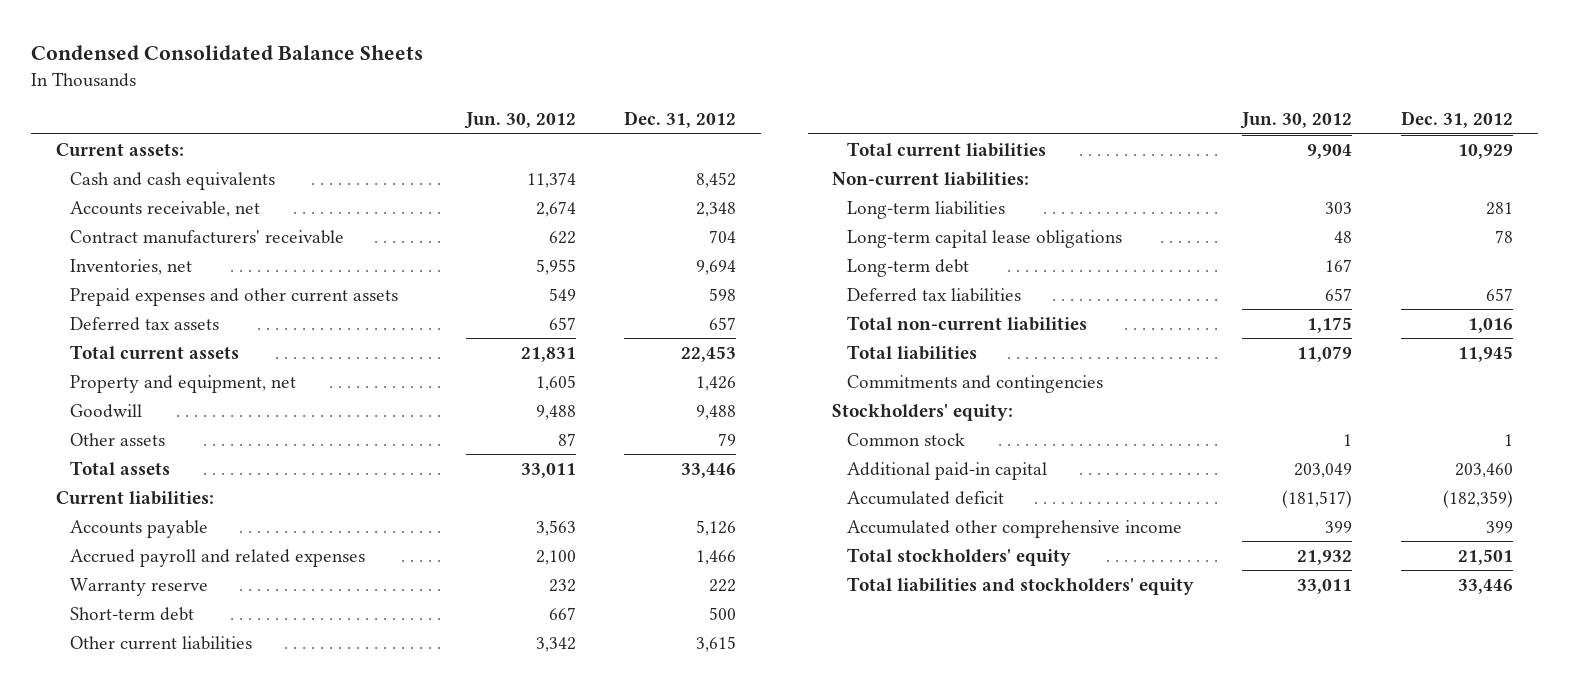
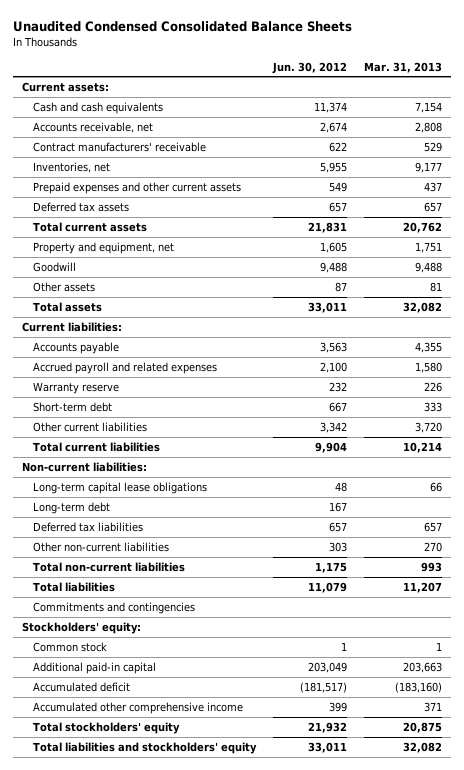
[31,45,424,61] Condensed Consolidated Balance Sheets -> [13,20,353,32] Unaudited Condensed Consolidated Balance Sheets
[624,111,737,129] Dec. 31, 2012 -> none
none -> [364,61,443,73] Mar. 31, 2013
[846,200,1005,219] Long-term liabilities -> none
none -> [32,541,169,552] Other non-current liabilities

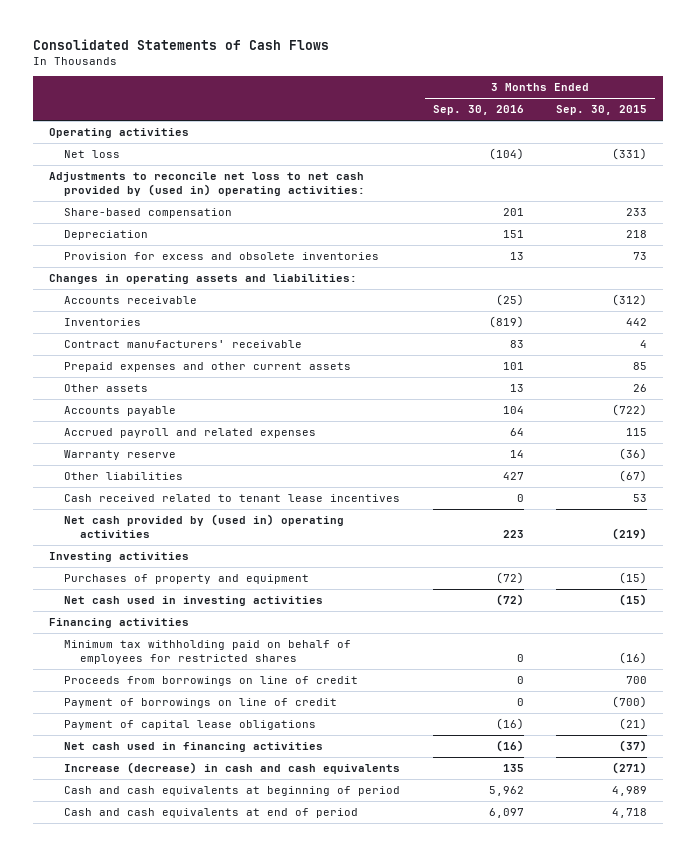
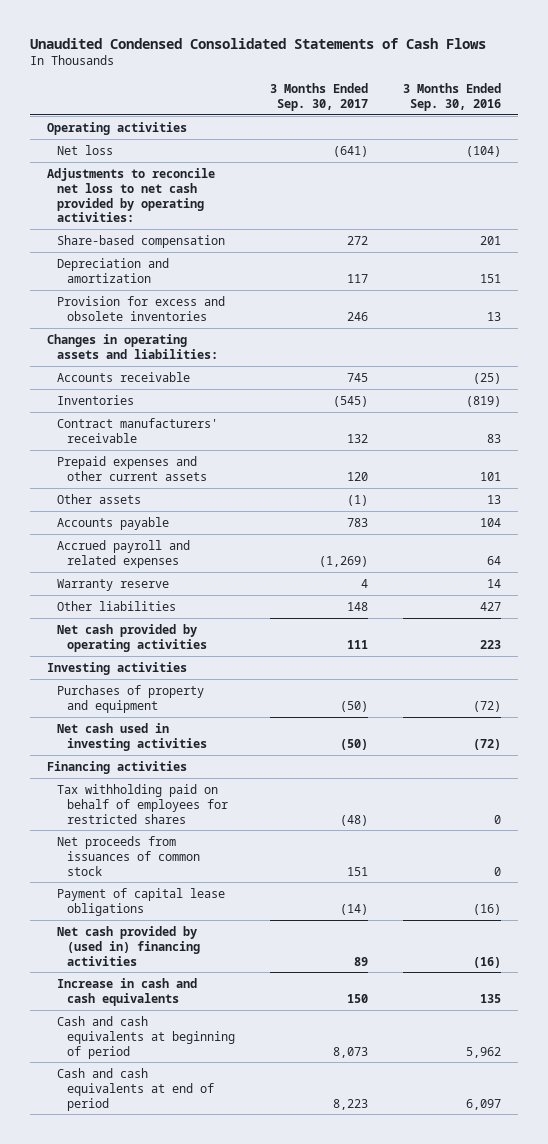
[32,38,329,50] Consolidated Statements of Cash Flows -> [29,37,486,49] Unaudited Condensed Consolidated Statements of Cash Flows
[556,105,648,116] Sep. 30, 2015 -> none
none -> [269,82,368,111] 3 Months Ended Sep. 30, 2017
[48,172,366,197] Adjustments to reconcile net loss to net cash provided by (used in) operating activities: -> [47,167,216,223] Adjustments to reconcile net loss to net cash provided by operating activities:
[64,230,149,241] Depreciation -> [57,257,170,283] Depreciation and amortization
[64,494,401,503] Cash received related to tenant lease incentives -> none
[64,514,345,539] Net cash provided by (used in) operating activities -> [57,623,208,652] Net cash provided by operating activities
[64,676,359,687] Proceeds from borrowings on line of credit -> none
[64,698,338,709] Payment of borrowings on line of credit -> none
[64,640,352,665] Minimum tax withholding paid on behalf of employees for restricted shares -> [57,783,229,824] Tax withholding paid on behalf of employees for restricted shares
none -> [57,835,201,876] Net proceeds from issuances of common stock
[64,742,324,753] Net cash used in financing activities -> [57,925,201,966] Net cash provided by (used in) financing activities
[64,762,401,775] Increase (decrease) in cash and cash equivalents -> [57,977,198,1006] Increase in cash and cash equivalents

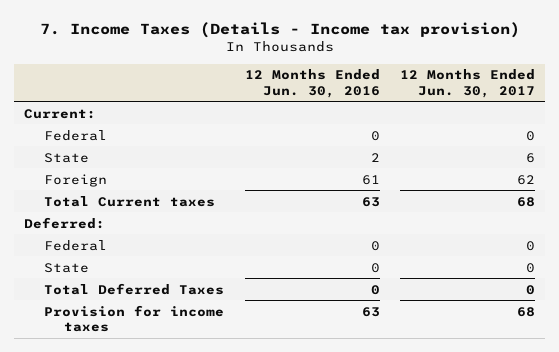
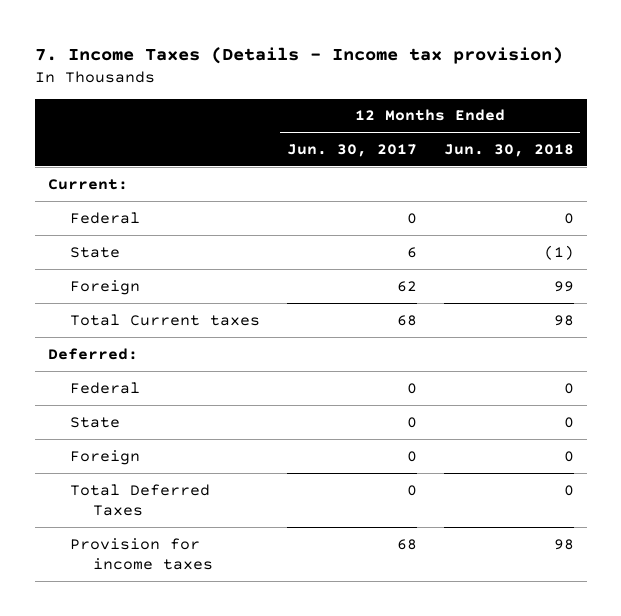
[244,69,380,98] 12 Months Ended Jun. 30, 2016 -> none
none -> [443,143,574,157] Jun. 30, 2018
none -> [70,449,141,465] Foreign

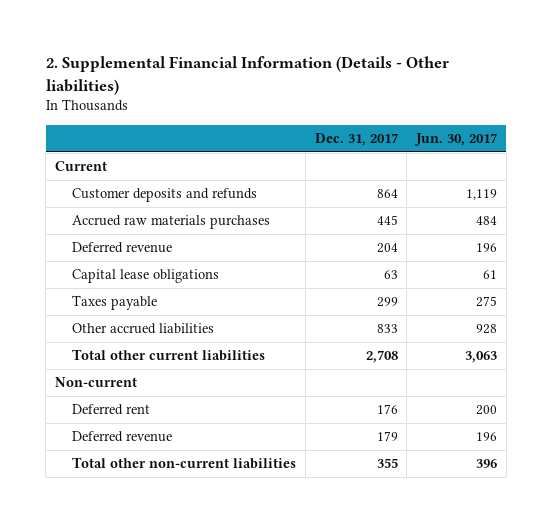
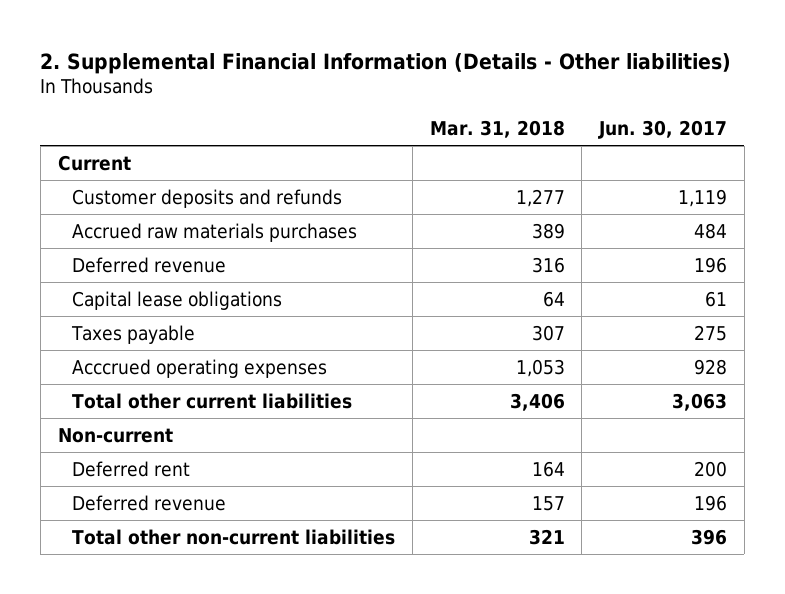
[314,132,398,146] Dec. 31, 2017 -> none
none -> [429,120,565,139] Mar. 31, 2018
[72,323,215,335] Other accrued liabilities -> [72,358,328,378] Acccrued operating expenses

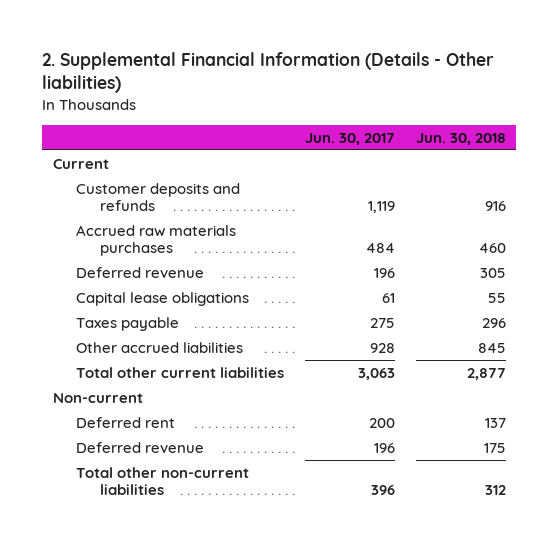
[429,120,565,139] Mar. 31, 2018 -> none
none -> [415,132,506,145] Jun. 30, 2018
[72,358,328,378] Acccrued operating expenses -> [76,341,244,353] Other accrued liabilities

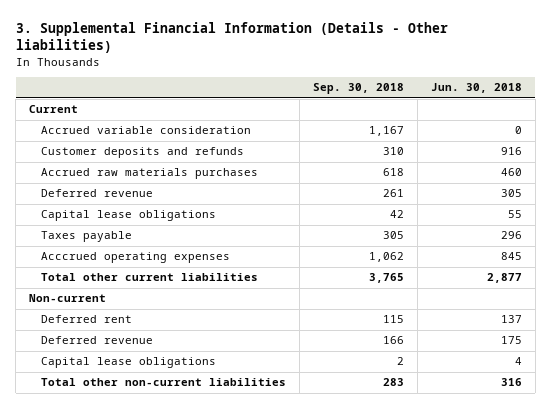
[42,51,495,94] 2. Supplemental Financial Information (Details - Other liabilities) -> [15,22,448,54] 3. Supplemental Financial Information (Details - Other liabilities)
[304,132,395,145] Jun. 30, 2017 -> none
none -> [312,83,404,95] Sep. 30, 2018
none -> [40,126,251,135] Accrued variable consideration
[76,341,244,353] Other accrued liabilities -> [40,252,230,264] Acccrued operating expenses
none -> [40,357,216,369] Capital lease obligations
[484,485,506,496] 312 -> [500,378,522,387] 316

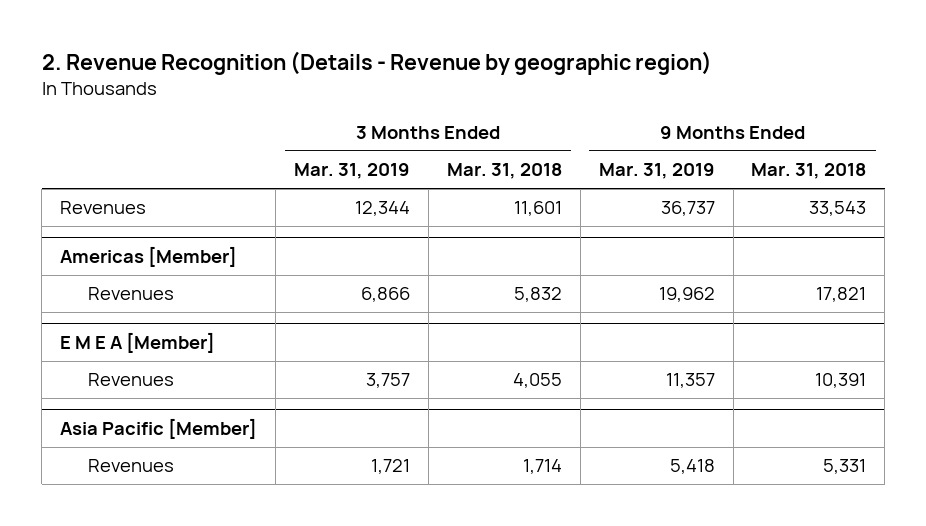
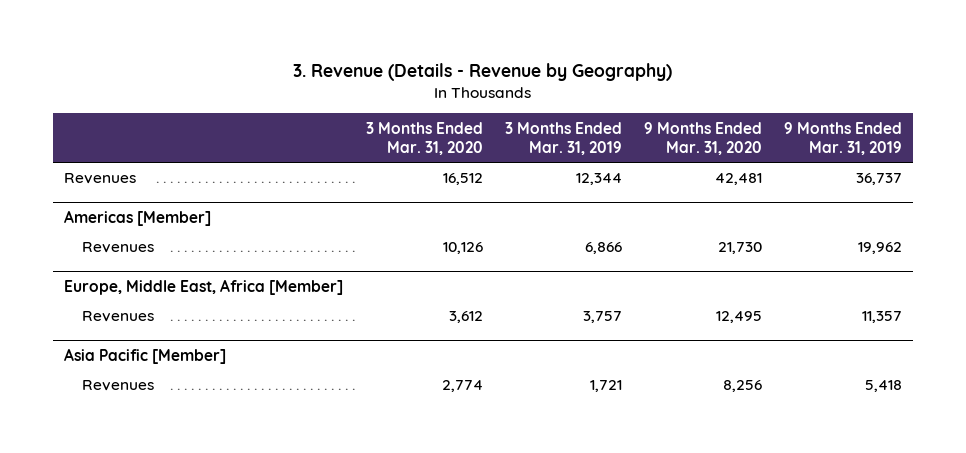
[41,51,712,76] 2. Revenue Recognition (Details - Revenue by geographic region) -> [293,63,673,82] 3. Revenue (Details - Revenue by Geography)
[446,163,562,180] Mar. 31, 2018 -> none
[751,163,867,180] Mar. 31, 2018 -> none
none -> [365,121,483,155] 3 Months Ended Mar. 31, 2020
none -> [643,121,762,155] 9 Months Ended Mar. 31, 2020
[59,331,215,353] E M E A [Member] -> [64,278,344,295] Europe, Middle East, Africa [Member]

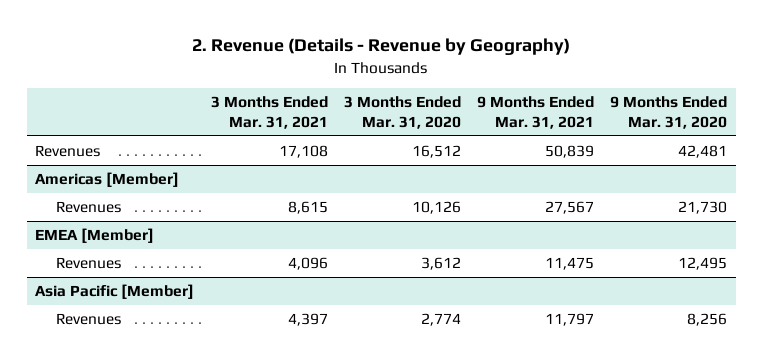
[293,63,673,82] 3. Revenue (Details - Revenue by Geography) -> [192,38,571,56] 2. Revenue (Details - Revenue by Geography)
[504,121,622,155] 3 Months Ended Mar. 31, 2019 -> none
[783,121,902,155] 9 Months Ended Mar. 31, 2019 -> none
none -> [210,96,328,130] 3 Months Ended Mar. 31, 2021
none -> [477,96,595,130] 9 Months Ended Mar. 31, 2021
[64,278,344,295] Europe, Middle East, Africa [Member] -> [35,228,155,244] EMEA [Member]

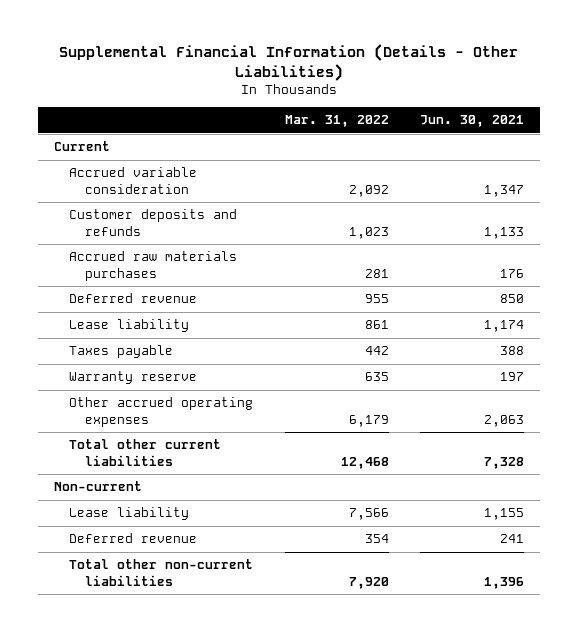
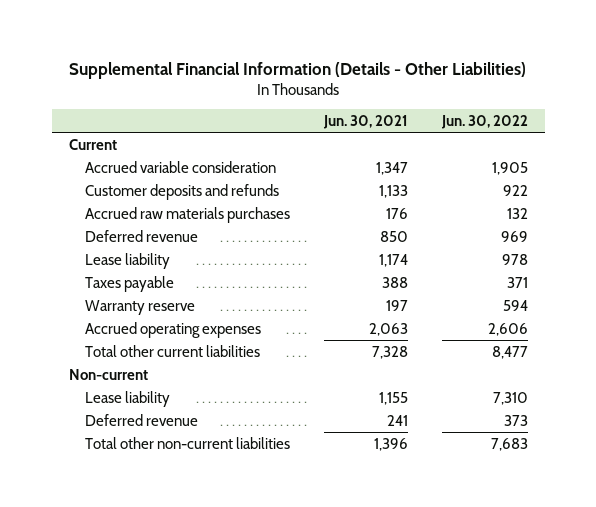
[284,115,389,128] Mar. 31, 2022 -> none
none -> [440,115,528,130] Jun. 30, 2022
[69,397,254,427] Other accrued operating expenses -> [84,321,261,338] Accrued operating expenses

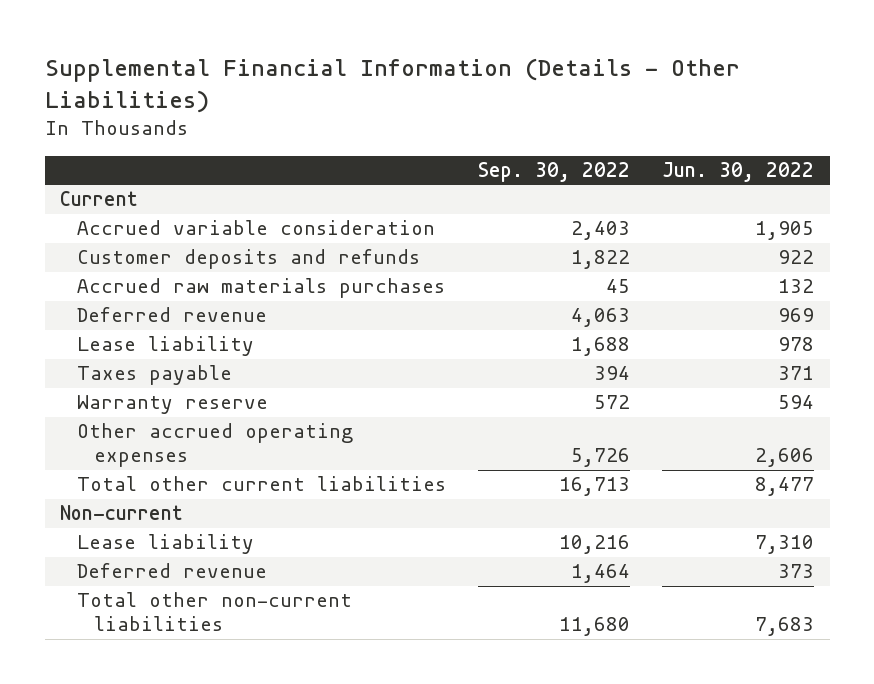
[322,115,408,130] Jun. 30, 2021 -> none
none -> [478,161,631,182] Sep. 30, 2022
[84,321,261,338] Accrued operating expenses -> [77,423,354,468] Other accrued operating expenses

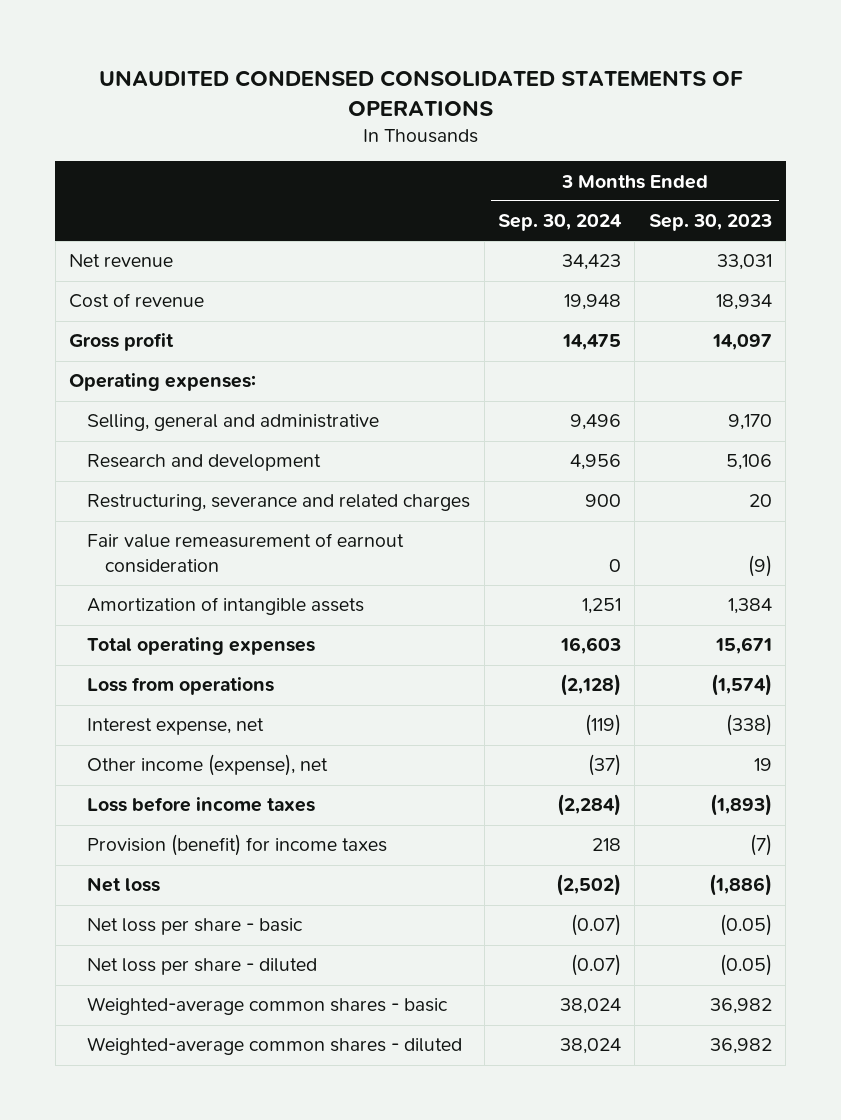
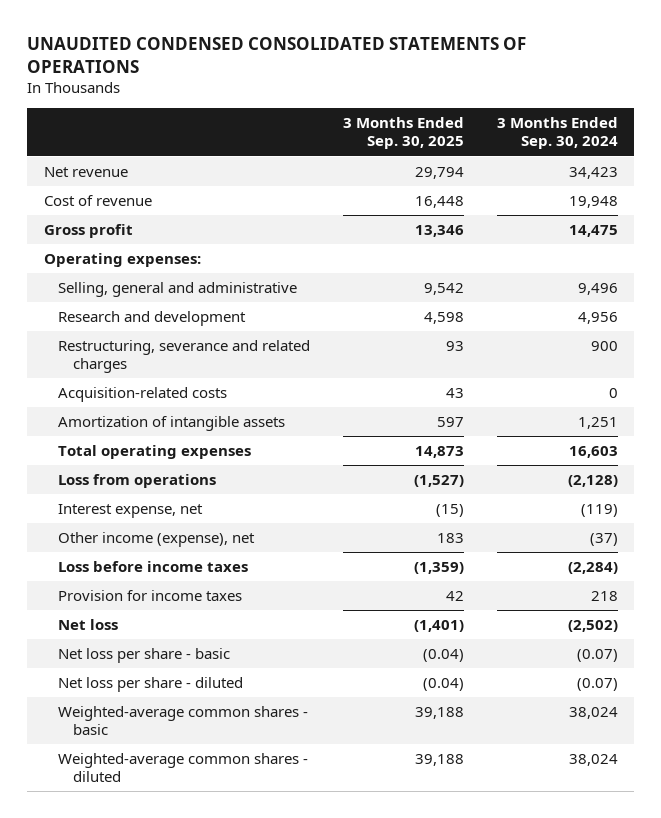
[648,214,772,232] Sep. 30, 2023 -> none
none -> [342,117,464,150] 3 Months Ended Sep. 30, 2025
[87,533,405,573] Fair value remeasurement of earnout consideration -> none
none -> [58,387,228,403] Acquisition-related costs
[87,834,388,857] Provision (benefit) for income taxes -> [58,590,243,602] Provision for income taxes

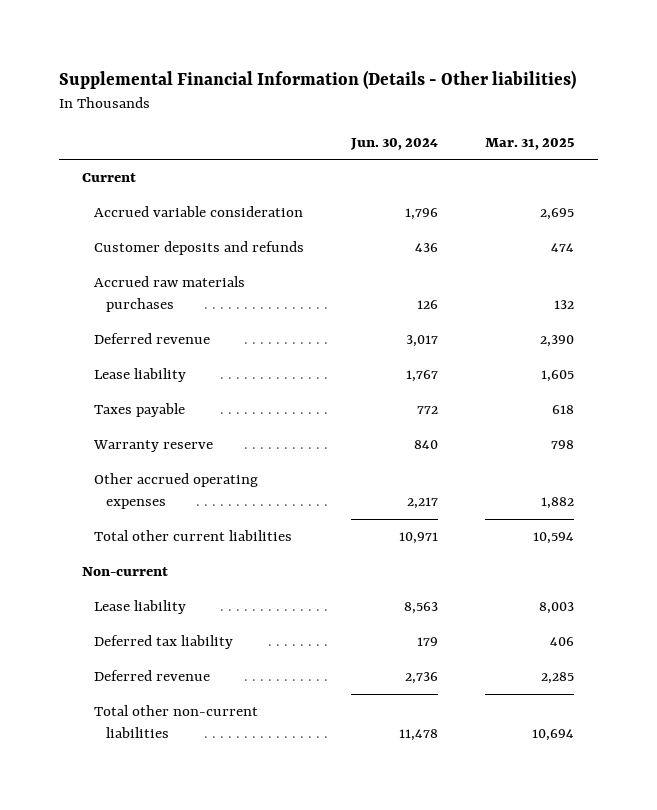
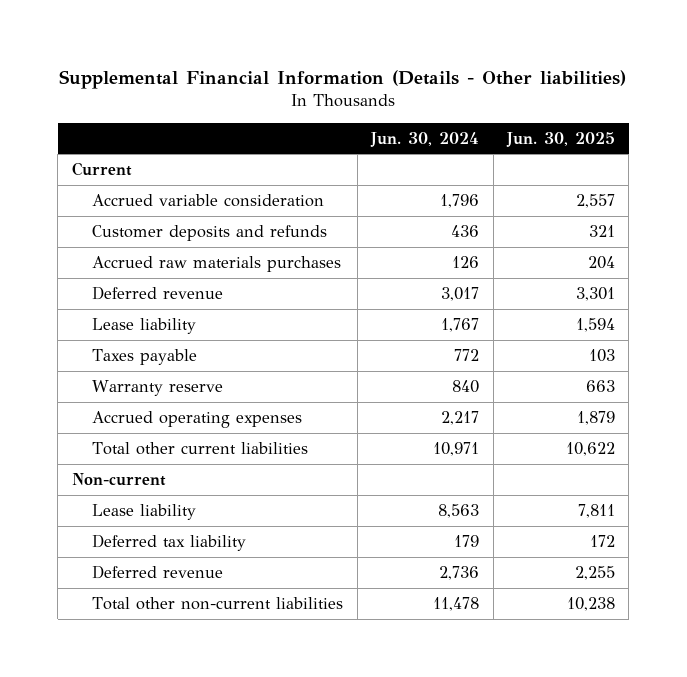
[485,137,575,150] Mar. 31, 2025 -> none
none -> [506,131,616,147] Jun. 30, 2025
[94,473,259,510] Other accrued operating expenses -> [92,411,303,429] Accrued operating expenses

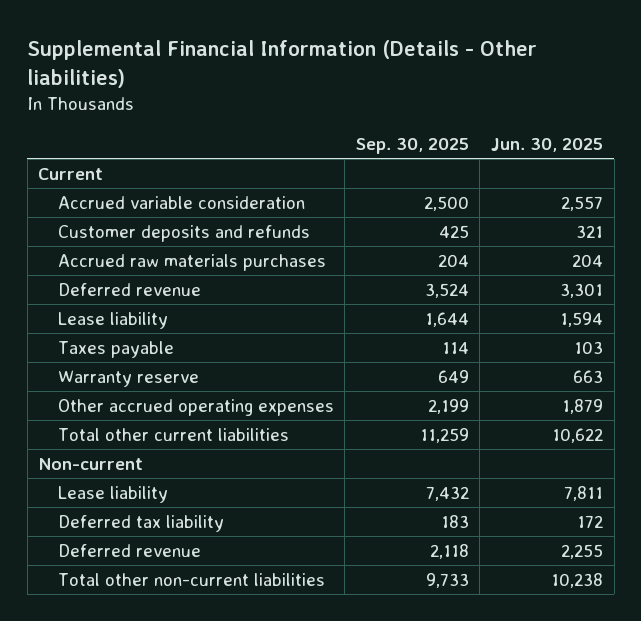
[370,131,480,147] Jun. 30, 2024 -> none
none -> [355,137,469,154] Sep. 30, 2025
[92,411,303,429] Accrued operating expenses -> [57,398,334,416] Other accrued operating expenses

